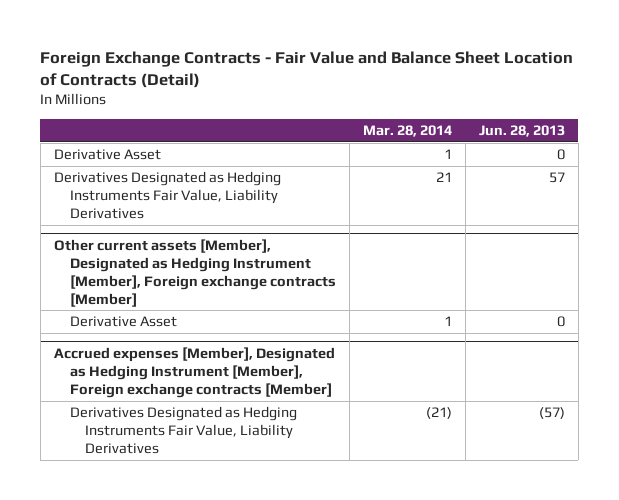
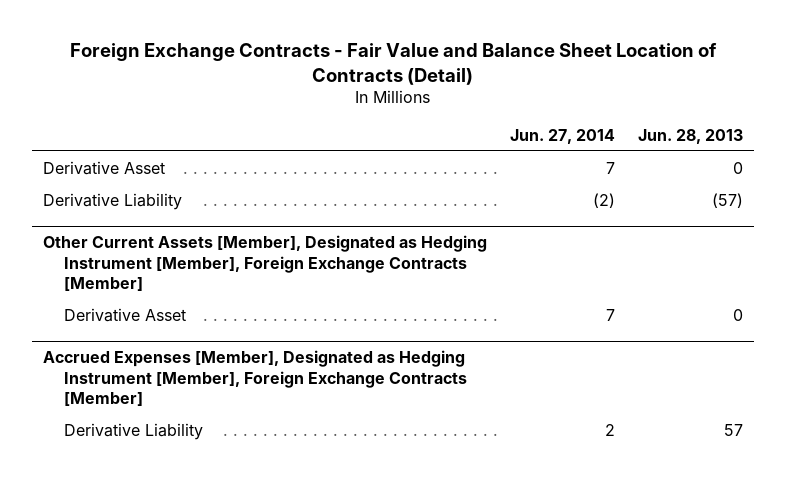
[362,125,452,138] Mar. 28, 2014 -> none
none -> [509,128,615,144] Jun. 27, 2014
[53,171,281,219] Derivatives Designated as Hedging Instruments Fair Value, Liability Derivatives -> none
none -> [42,192,182,210] Derivative Liability
[53,239,336,307] Other current assets [Member], Designated as Hedging Instrument [Member], Foreign exchange contracts [Member] -> [42,235,487,292] Other Current Assets [Member], Designated as Hedging Instrument [Member], Foreign Exchange Contracts [Member]
[69,406,297,454] Derivatives Designated as Hedging Instruments Fair Value, Liability Derivatives -> none
[53,347,335,398] Accrued expenses [Member], Designated as Hedging Instrument [Member], Foreign exchange contracts [Member] -> [42,350,468,407] Accrued Expenses [Member], Designated as Hedging Instrument [Member], Foreign Exchange Contracts [Member]
none -> [64,422,204,440] Derivative Liability

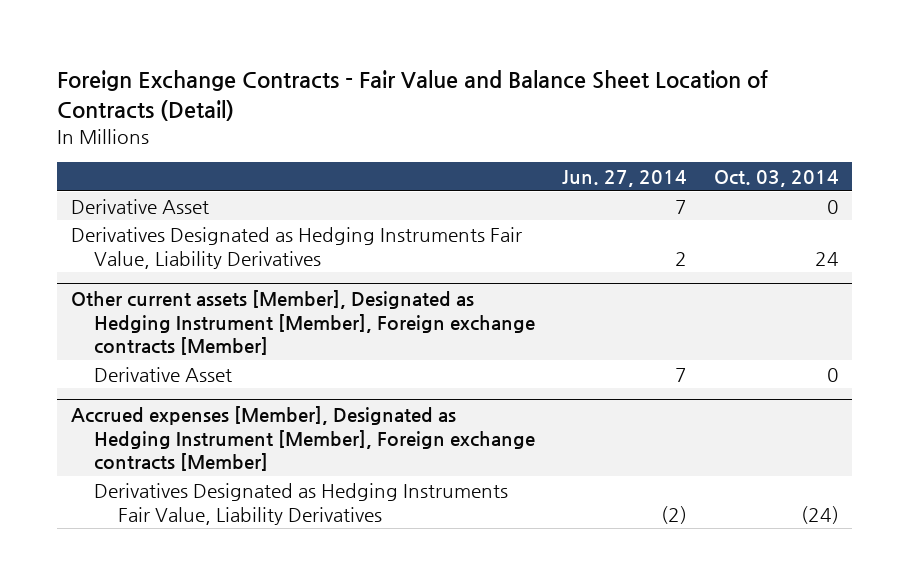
[637,128,743,144] Jun. 28, 2013 -> none
none -> [713,170,839,188] Oct. 03, 2014
[42,192,182,210] Derivative Liability -> none
none -> [70,226,522,269] Derivatives Designated as Hedging Instruments Fair Value, Liability Derivatives
[42,235,487,292] Other Current Assets [Member], Designated as Hedging Instrument [Member], Foreign Exchange Contracts [Member] -> [70,289,536,356] Other current assets [Member], Designated as Hedging Instrument [Member], Foreign exchange contracts [Member]
[64,422,204,440] Derivative Liability -> none
[42,350,468,407] Accrued Expenses [Member], Designated as Hedging Instrument [Member], Foreign Exchange Contracts [Member] -> [70,405,536,472] Accrued expenses [Member], Designated as Hedging Instrument [Member], Foreign exchange contracts [Member]
none -> [94,482,509,525] Derivatives Designated as Hedging Instruments Fair Value, Liability Derivatives

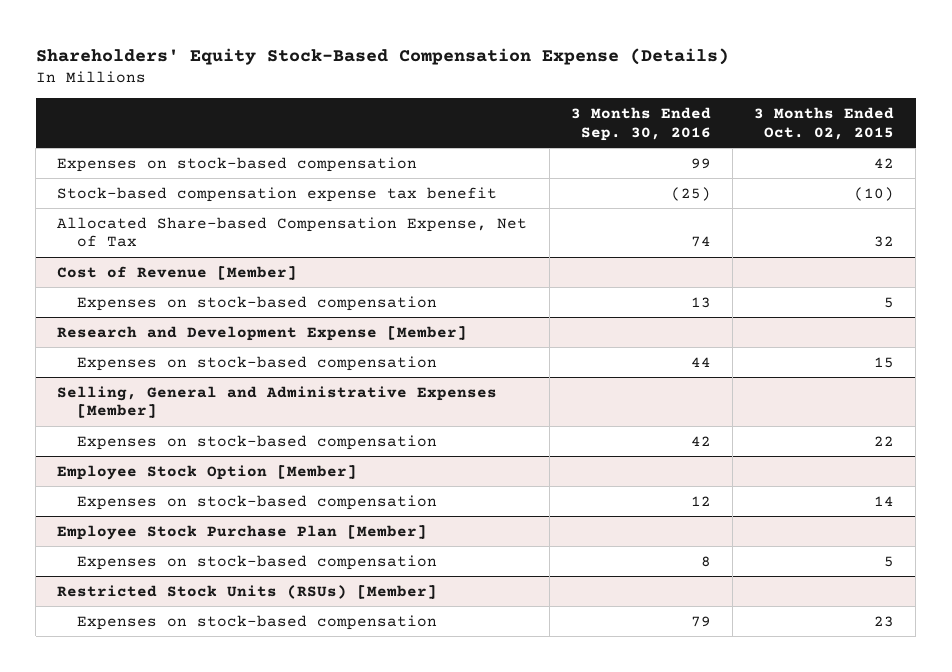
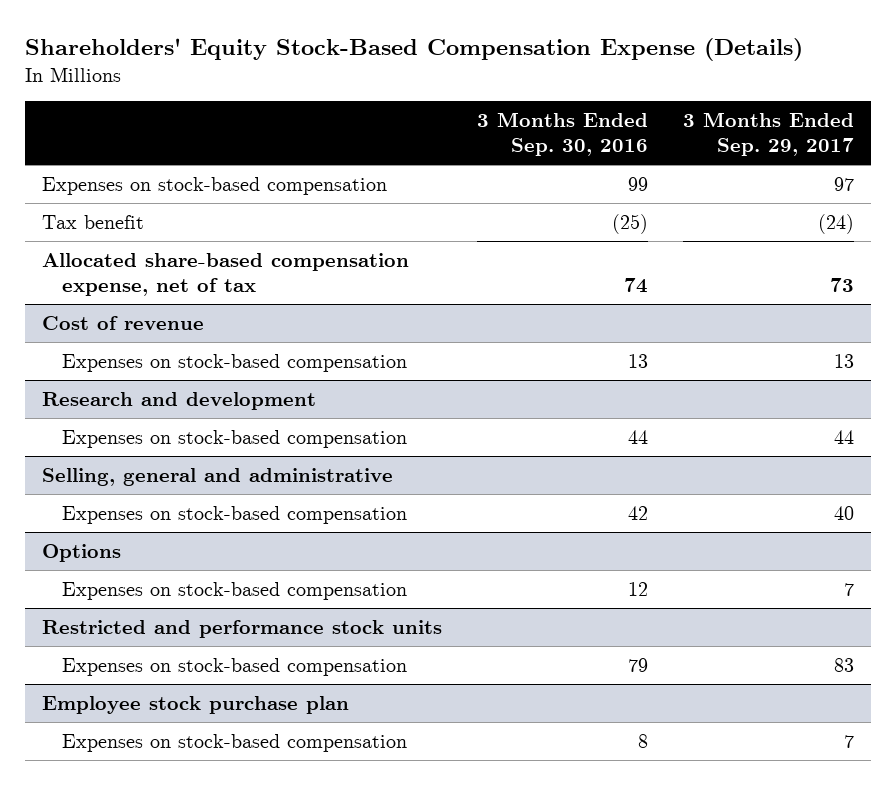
[754,107,895,140] 3 Months Ended Oct. 02, 2015 -> none
none -> [682,111,854,157] 3 Months Ended Sep. 29, 2017
[57,186,498,202] Stock-based compensation expense tax benefit -> [42,214,145,229] Tax benefit
[57,216,528,248] Allocated Share-based Compensation Expense, Net of Tax -> [42,252,410,296] Allocated share-based compensation expense, net of tax
[57,265,298,280] Cost of Revenue [Member] -> [42,315,205,330] Cost of revenue
[57,325,468,341] Research and Development Expense [Member] -> [42,391,317,410] Research and development
[57,385,498,419] Selling, General and Administrative Expenses [Member] -> [42,467,394,486] Selling, general and administrative
[57,464,358,480] Employee Stock Option [Member] -> [42,543,122,562] Options
[57,524,428,540] Employee Stock Purchase Plan [Member] -> none
[77,554,438,570] Expenses on stock-based compensation -> none
[57,584,438,599] Restricted Stock Units (RSUs) [Member] -> [42,619,443,638] Restricted and performance stock units
none -> [42,695,350,714] Employee stock purchase plan
none -> [61,733,407,752] Expenses on stock-based compensation

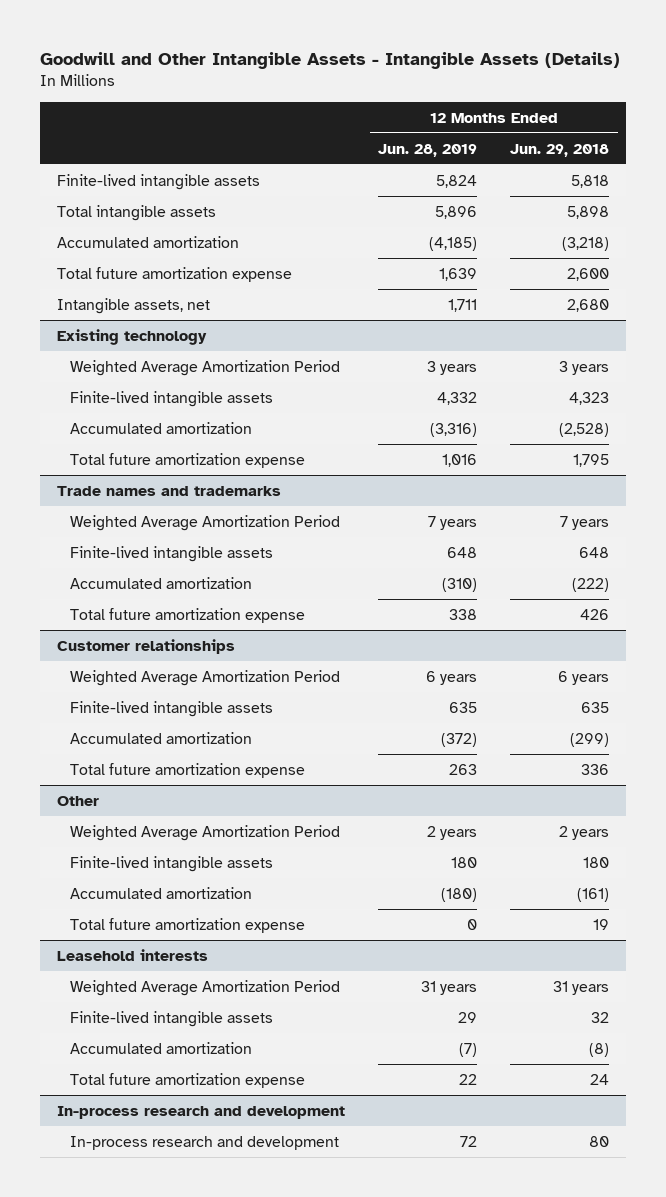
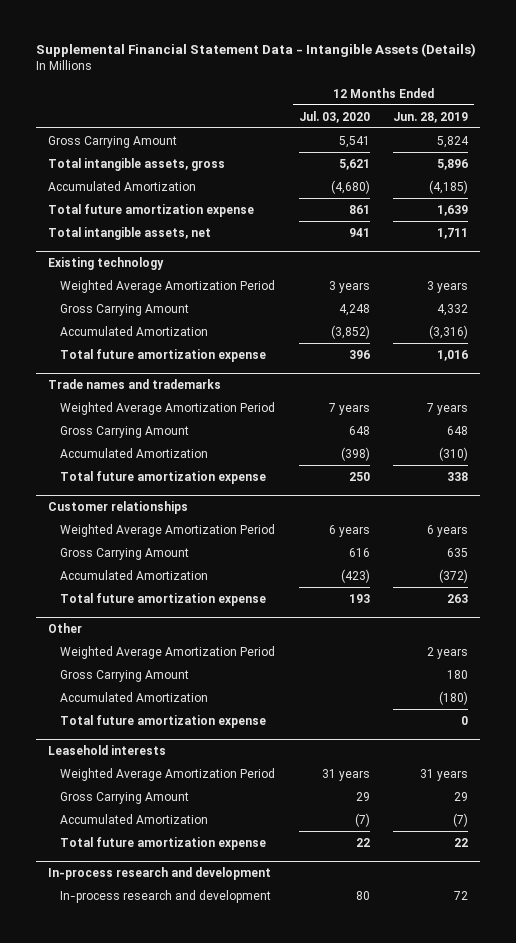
[40,51,621,69] Goodwill and Other Intangible Assets - Intangible Assets (Details) -> [36,43,477,58] Supplemental Financial Statement Data - Intangible Assets (Details)
[510,143,610,157] Jun. 29, 2018 -> none
none -> [298,110,370,123] Jul. 03, 2020
[56,173,260,190] Finite-lived intangible assets -> [47,135,177,148] Gross Carrying Amount
[56,204,216,221] Total intangible assets -> [47,157,225,171] Total intangible assets, gross
[56,235,239,248] Accumulated amortization -> [47,180,196,191] Accumulated Amortization
[56,297,210,314] Intangible assets, net -> [47,226,211,240] Total intangible assets, net
[69,390,273,407] Finite-lived intangible assets -> [60,303,190,316] Gross Carrying Amount
[69,421,252,434] Accumulated amortization -> [60,325,209,336] Accumulated Amortization
[69,545,273,562] Finite-lived intangible assets -> [60,425,190,438] Gross Carrying Amount
[69,576,252,589] Accumulated amortization -> [60,447,209,458] Accumulated Amortization
[69,700,273,717] Finite-lived intangible assets -> [60,547,190,560] Gross Carrying Amount
[69,731,252,744] Accumulated amortization -> [60,569,209,580] Accumulated Amortization
[69,855,273,872] Finite-lived intangible assets -> [60,669,190,682] Gross Carrying Amount
[69,886,252,899] Accumulated amortization -> [60,691,209,702] Accumulated Amortization
[69,1010,273,1027] Finite-lived intangible assets -> [60,791,190,804] Gross Carrying Amount
[69,1041,252,1054] Accumulated amortization -> [60,813,209,824] Accumulated Amortization

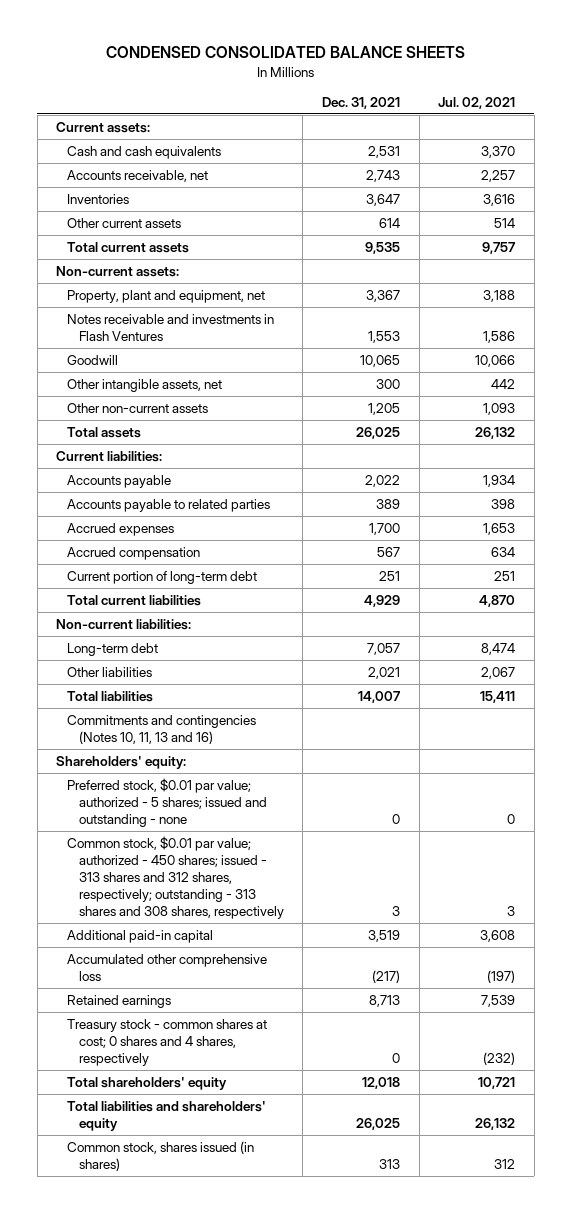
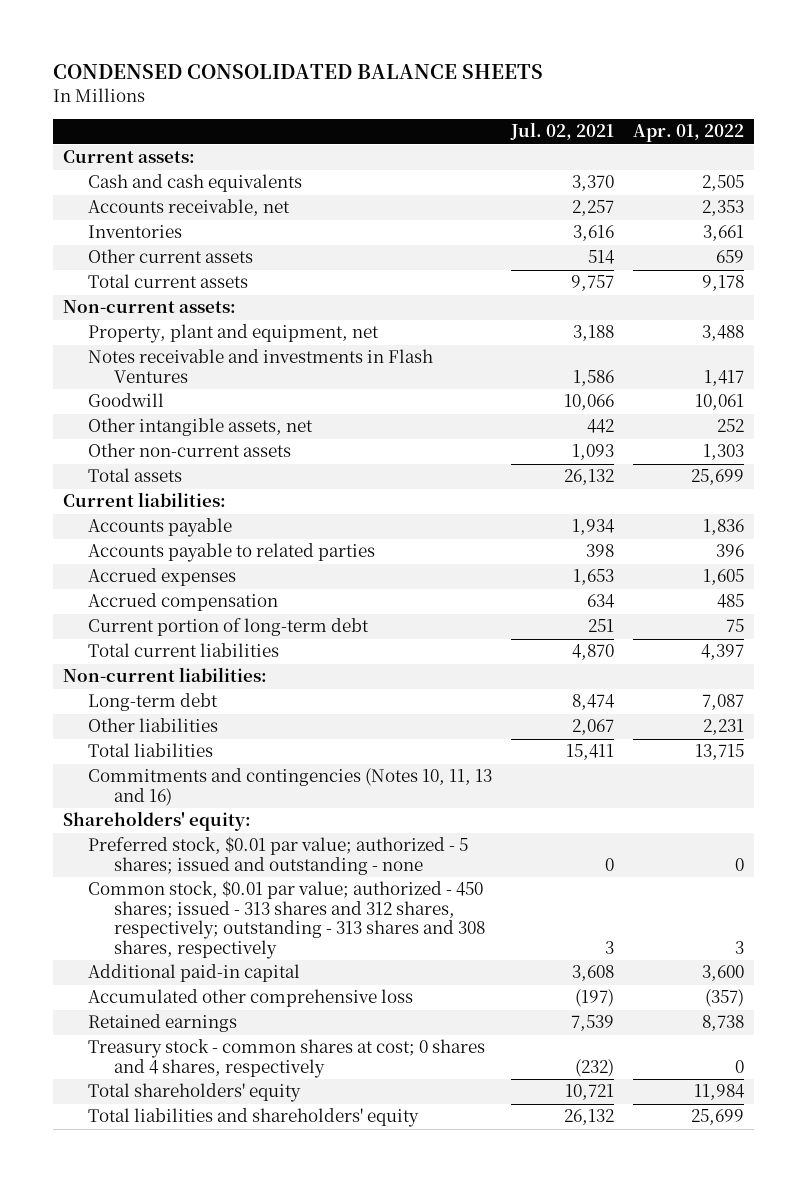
[321,97,400,110] Dec. 31, 2021 -> none
none -> [633,124,745,143] Apr. 01, 2022
[67,1140,255,1171] Common stock, shares issued (in shares) -> none

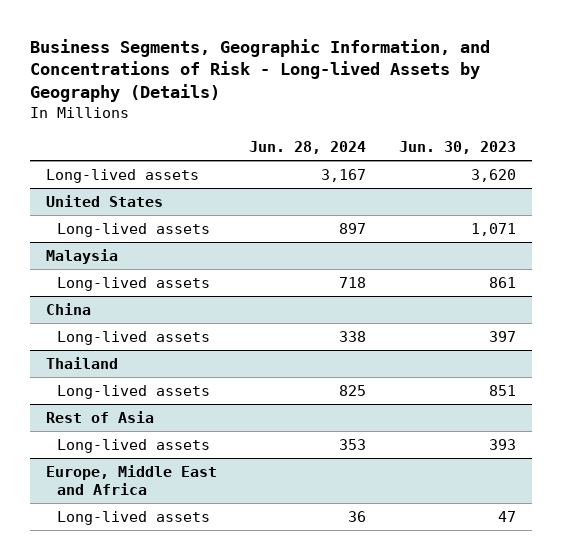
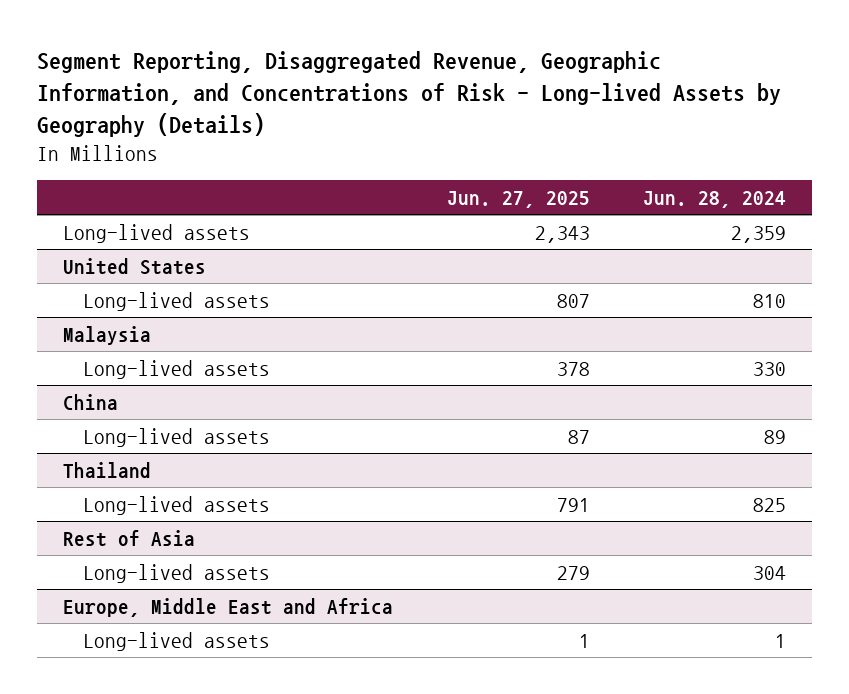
[29,38,490,103] Business Segments, Geographic Information, and Concentrations of Risk - Long-lived Assets by Geography (Details) -> [36,51,781,138] Segment Reporting, Disaggregated Revenue, Geographic Information, and Concentrations of Risk - Long-lived Assets by Geography (Details)
[398,141,516,155] Jun. 30, 2023 -> none
none -> [446,190,590,208] Jun. 27, 2025
[321,168,367,182] 3,167 -> [730,225,786,243] 2,359
[339,222,367,234] 897 -> [752,293,786,308] 810
[339,276,367,288] 718 -> [752,361,786,376] 330
[339,330,367,342] 338 -> [763,429,786,444] 89
[339,438,367,450] 353 -> [752,565,786,580] 304
[348,510,367,522] 36 -> [774,633,786,648] 1

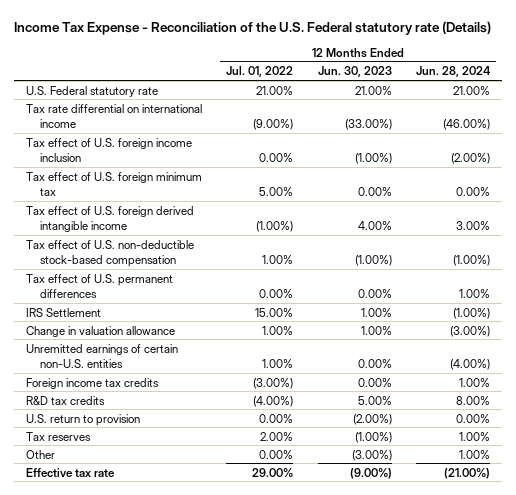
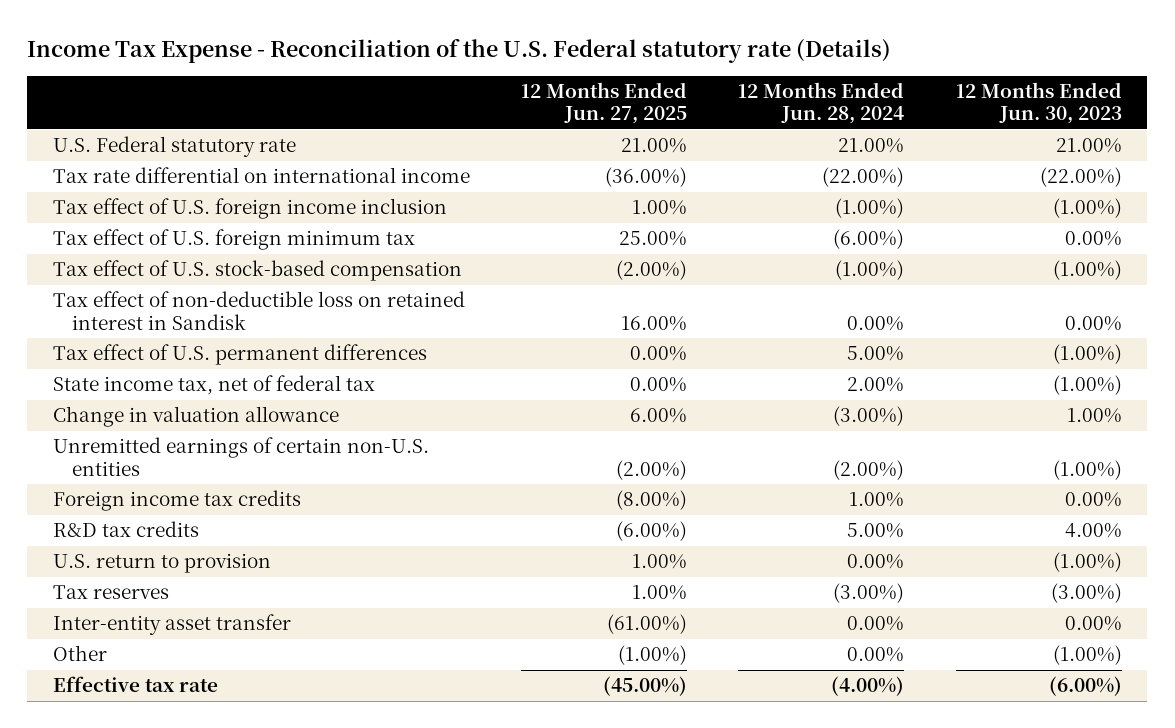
[226,66,294,78] Jul. 01, 2022 -> none
none -> [521,81,688,125] 12 Months Ended Jun. 27, 2025
[25,205,194,232] Tax effect of U.S. foreign derived intangible income -> none
[25,307,101,317] IRS Settlement -> none
[344,118,392,130] (33.00%) -> [1039,167,1122,188] (22.00%)
[442,118,490,130] (46.00%) -> [822,167,905,188] (22.00%)
[450,152,490,164] (2.00%) -> [835,198,905,219] (1.00%)
[455,186,490,196] 0.00% -> [833,229,905,250] (6.00%)
[25,239,194,267] Tax effect of U.S. non-deductible stock-based compensation -> [52,260,462,282] Tax effect of U.S. stock-based compensation
none -> [52,291,465,330] Tax effect of non-deductible loss on retained interest in Sandisk
[357,288,392,298] 0.00% -> [1052,344,1122,365] (1.00%)
[458,288,490,298] 1.00% -> [847,346,905,362] 5.00%
none -> [52,375,375,396] State income tax, net of federal tax
[357,358,392,368] 0.00% -> [1052,459,1122,480] (1.00%)
[449,358,490,370] (4.00%) -> [833,459,905,480] (2.00%)
[357,395,392,405] 5.00% -> [1064,523,1122,539] 4.00%
[455,395,490,405] 8.00% -> [847,523,905,539] 5.00%
[352,413,392,425] (2.00%) -> [1052,552,1122,573] (1.00%)
[354,431,392,443] (1.00%) -> [1050,583,1122,604] (3.00%)
[458,431,490,441] 1.00% -> [833,583,905,604] (3.00%)
none -> [52,614,291,636] Inter-entity asset transfer
[351,449,392,461] (3.00%) -> [1052,645,1122,666] (1.00%)
[458,449,490,459] 1.00% -> [847,647,905,663] 0.00%
[349,467,392,479] (9.00%) -> [1048,676,1122,697] (6.00%)
[443,467,490,479] (21.00%) -> [831,676,905,697] (4.00%)

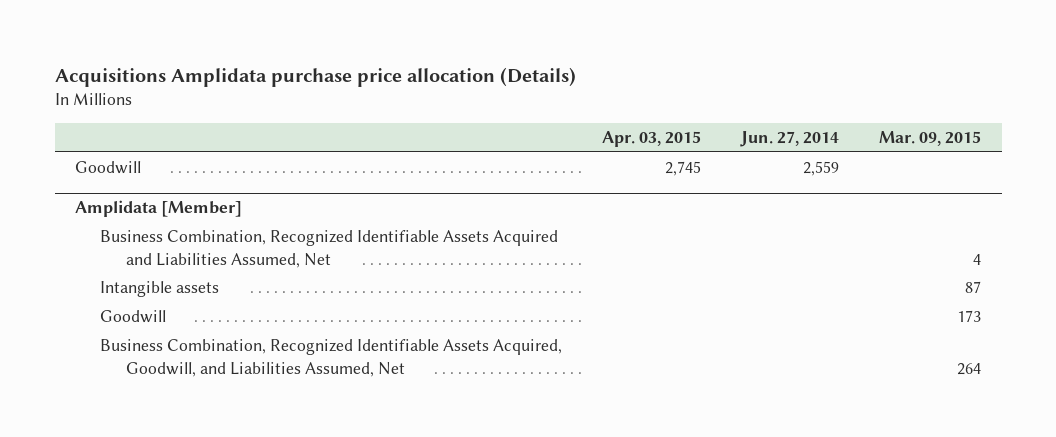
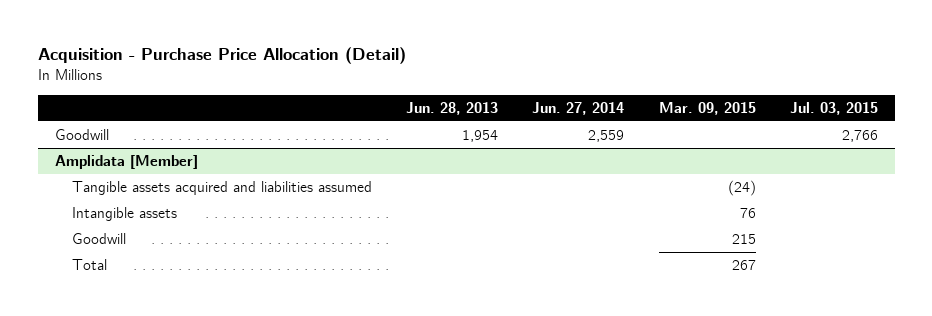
[54,66,576,87] Acquisitions Amplidata purchase price allocation (Details) -> [37,47,406,65] Acquisition - Purchase Price Allocation (Detail)
[602,131,702,148] Apr. 03, 2015 -> none
none -> [406,101,499,115] Jun. 28, 2013
none -> [789,101,878,115] Jul. 03, 2015
[100,339,563,377] Business Combination, Recognized Identifiable Assets Acquired, Goodwill, and Liabilities Assumed, Net -> none
[100,230,559,268] Business Combination, Recognized Identifiable Assets Acquired and Liabilities Assumed, Net -> [72,181,373,196] Tangible assets acquired and liabilities assumed
[973,253,982,265] 4 -> [727,180,756,197] (24)
[965,281,982,294] 87 -> [739,208,756,219] 76
[957,310,982,323] 173 -> [731,234,756,245] 215
none -> [72,259,108,271] Total

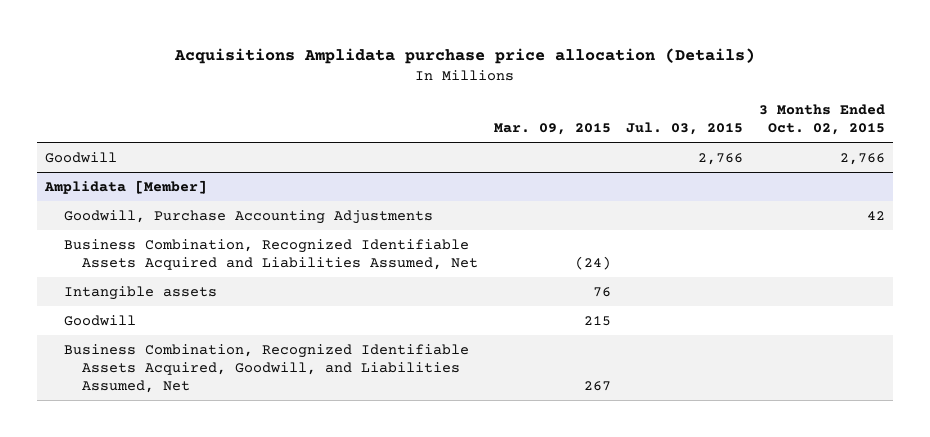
[37,47,406,65] Acquisition - Purchase Price Allocation (Detail) -> [174,48,756,65] Acquisitions Amplidata purchase price allocation (Details)
[406,101,499,115] Jun. 28, 2013 -> none
[532,101,625,115] Jun. 27, 2014 -> none
none -> [759,103,886,136] 3 Months Ended Oct. 02, 2015
none -> [63,209,433,224] Goodwill, Purchase Accounting Adjustments
[72,181,373,196] Tangible assets acquired and liabilities assumed -> [63,238,478,270] Business Combination, Recognized Identifiable Assets Acquired and Liabilities Assumed, Net
[72,259,108,271] Total -> [63,343,469,393] Business Combination, Recognized Identifiable Assets Acquired, Goodwill, and Liabilities Assumed, Net

